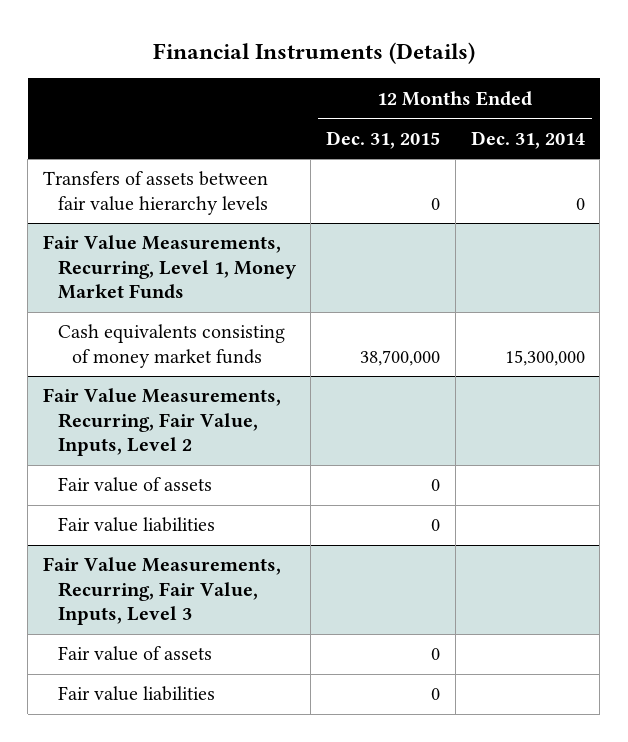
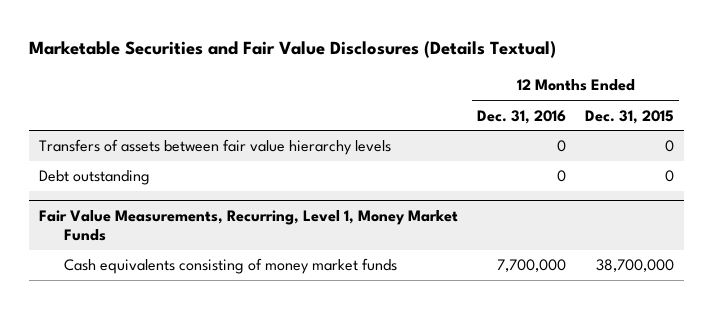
[152,41,475,64] Financial Instruments (Details) -> [29,40,557,58] Marketable Securities and Fair Value Disclosures (Details Textual)
[470,130,585,149] Dec. 31, 2014 -> none
none -> [477,109,567,124] Dec. 31, 2016
none -> [38,170,150,186] Debt outstanding
[42,388,281,456] Fair Value Measurements, Recurring, Fair Value, Inputs, Level 2 -> none
[57,477,212,493] Fair value of assets -> none
[57,517,215,533] Fair value liabilities -> none
[42,557,281,625] Fair Value Measurements, Recurring, Fair Value, Inputs, Level 3 -> none
[57,646,212,662] Fair value of assets -> none
[57,686,215,702] Fair value liabilities -> none

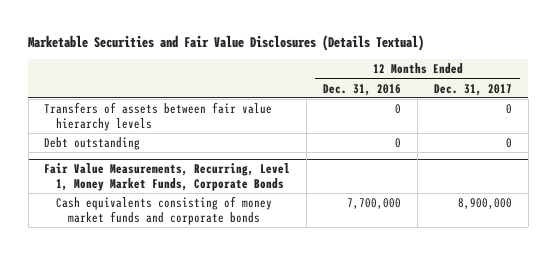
[585,109,675,124] Dec. 31, 2015 -> none
none -> [434,83,513,96] Dec. 31, 2017
[38,209,458,242] Fair Value Measurements, Recurring, Level 1, Money Market Funds -> [44,163,291,191] Fair Value Measurements, Recurring, Level 1, Money Market Funds, Corporate Bonds
[63,258,397,275] Cash equivalents consisting of money market funds -> [56,195,273,225] Cash equivalents consisting of money market funds and corporate bonds

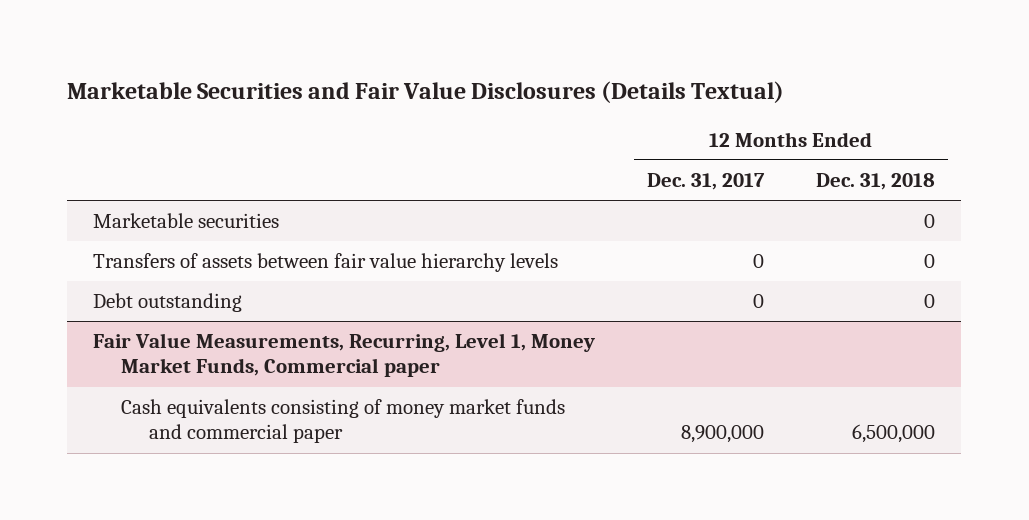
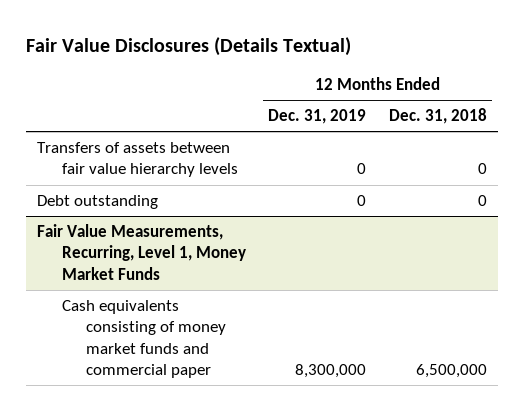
[67,81,785,104] Marketable Securities and Fair Value Disclosures (Details Textual) -> [25,36,351,56] Fair Value Disclosures (Details Textual)
[647,172,766,190] Dec. 31, 2017 -> none
none -> [268,109,367,125] Dec. 31, 2019
[93,213,280,229] Marketable securities -> none
[93,333,596,378] Fair Value Measurements, Recurring, Level 1, Money Market Funds, Commercial paper -> [37,224,246,280] Fair Value Measurements, Recurring, Level 1, Money Market Funds

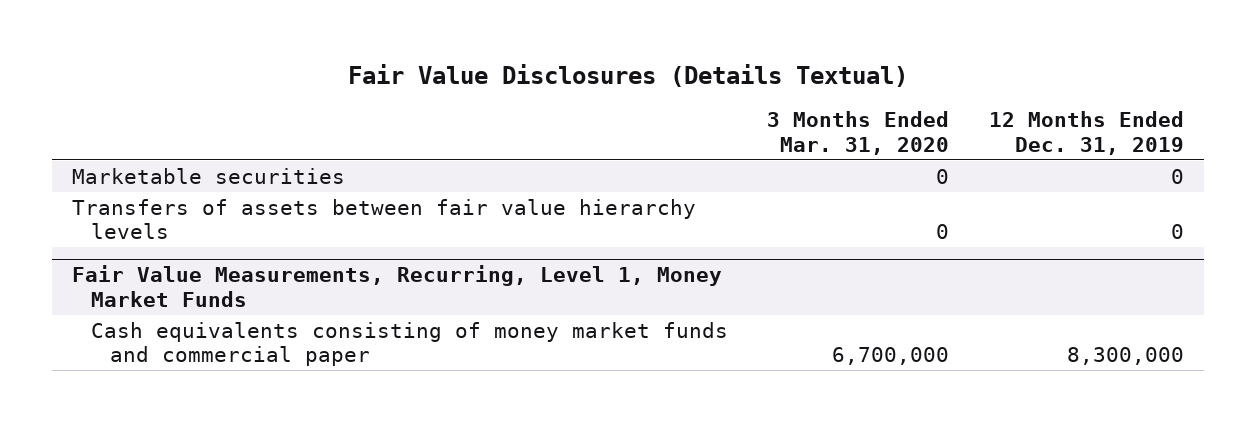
[388,108,487,125] Dec. 31, 2018 -> none
none -> [767,111,950,155] 3 Months Ended Mar. 31, 2020
none -> [71,167,345,184] Marketable securities
[37,195,159,210] Debt outstanding -> none

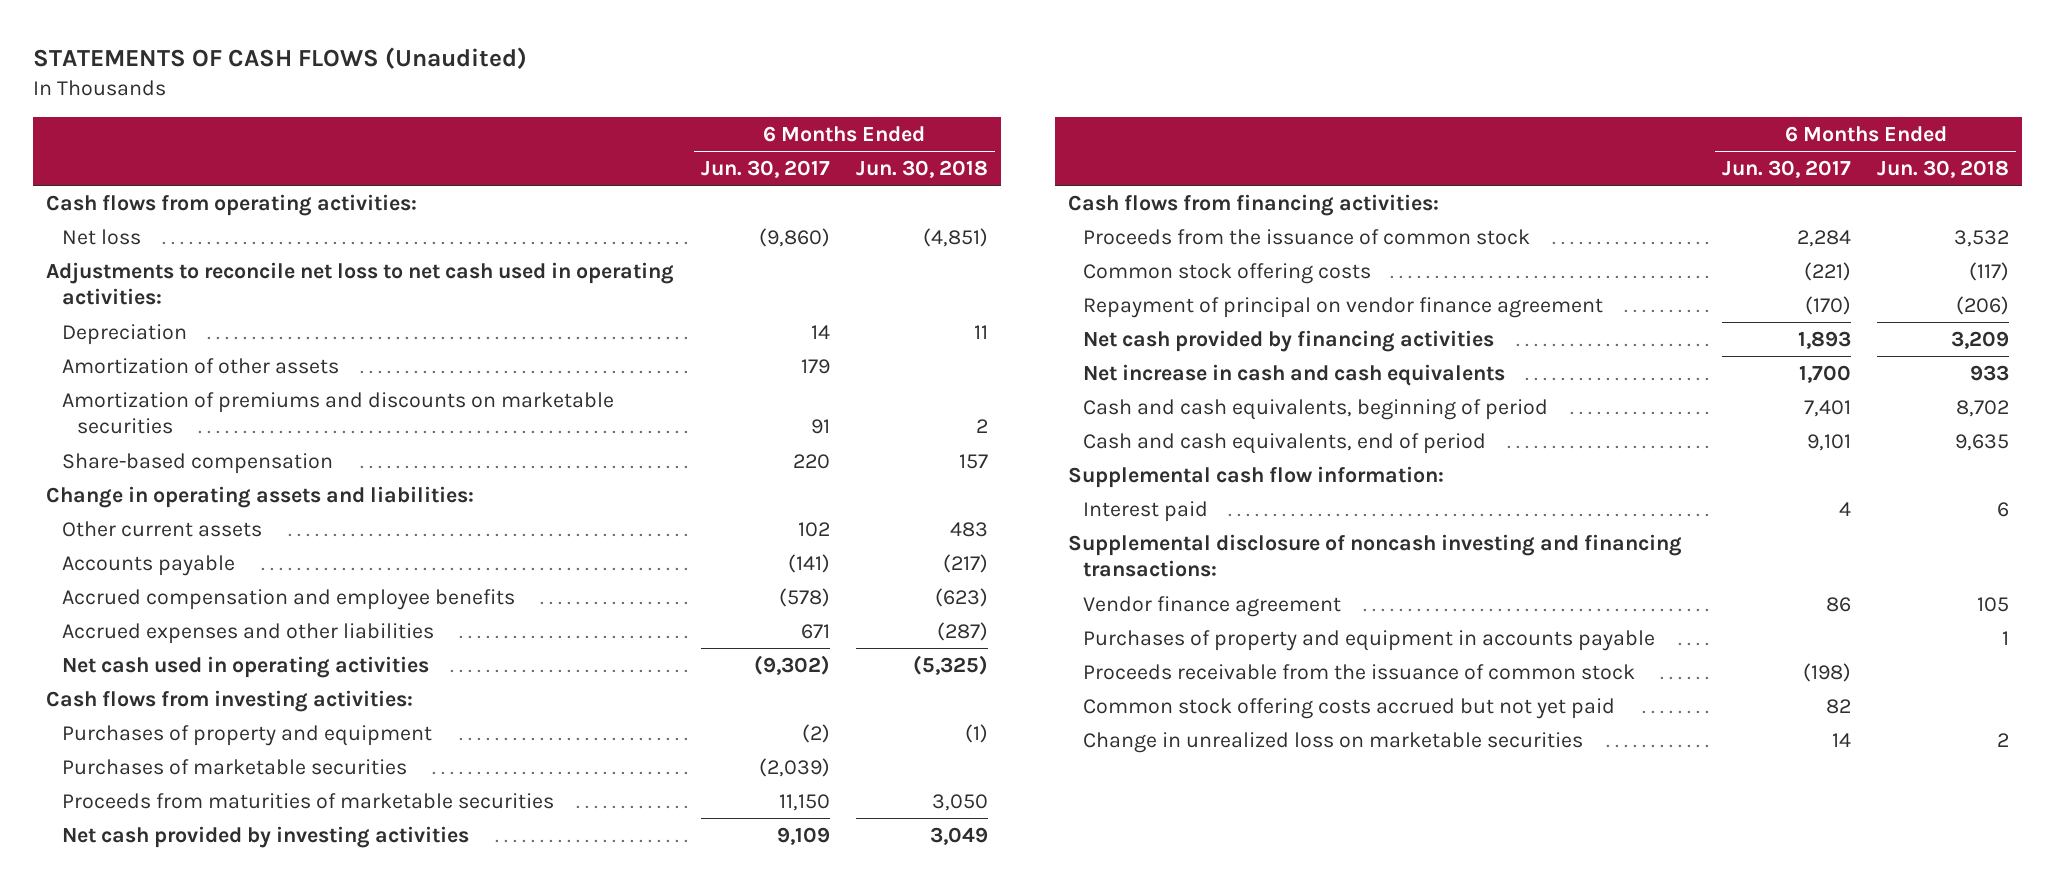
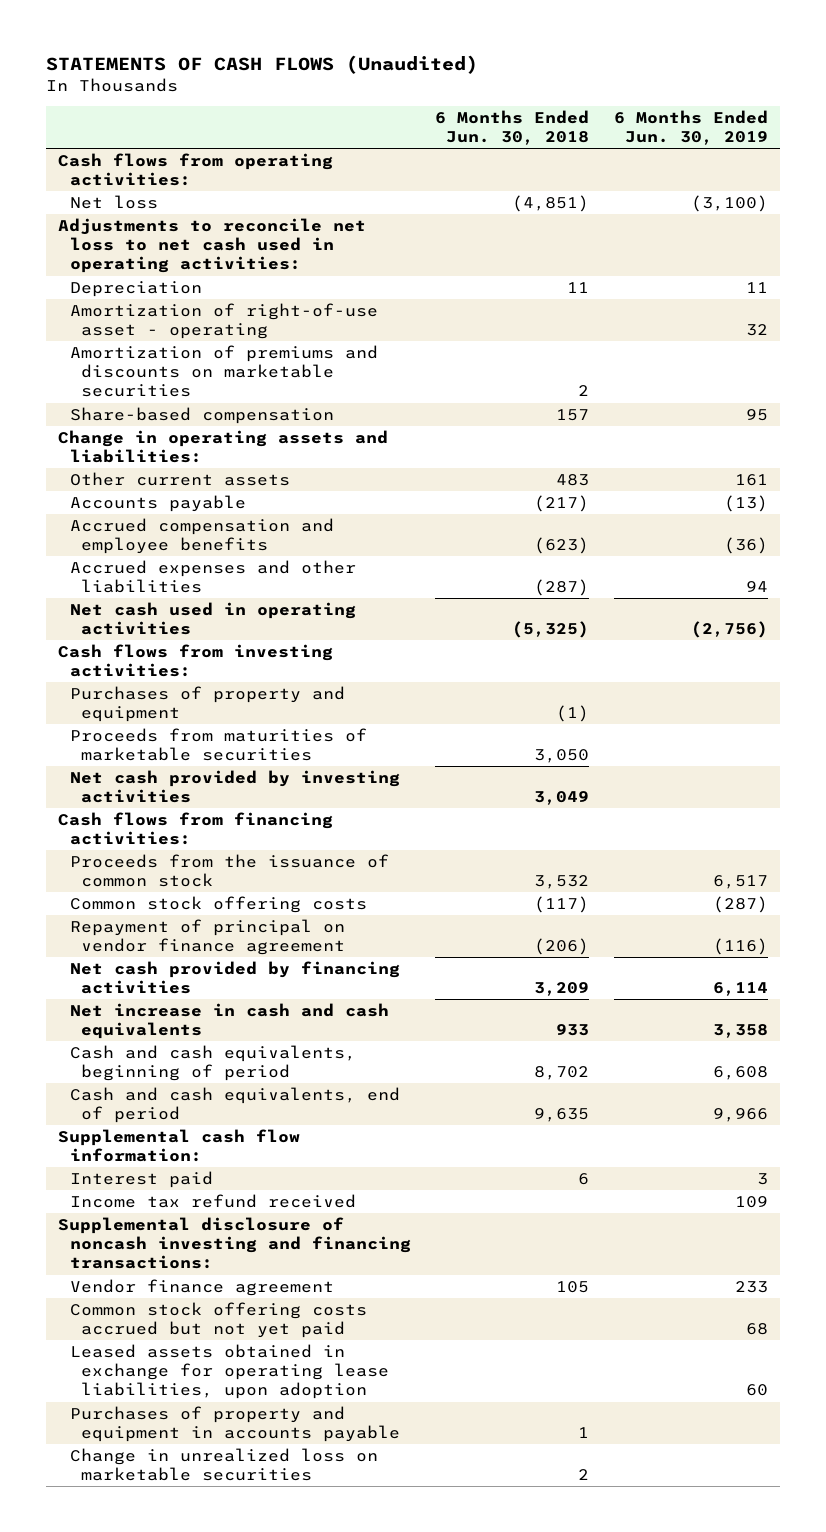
[700,159,830,178] Jun. 30, 2017 -> none
none -> [613,109,768,146] 6 Months Ended Jun. 30, 2019
[61,357,339,374] Amortization of other assets -> none
none -> [69,302,378,340] Amortization of right-of-use asset - operating
[61,758,407,775] Purchases of marketable securities -> none
none -> [69,1193,356,1208] Income tax refund received
[1083,663,1636,680] Proceeds receivable from the issuance of common stock -> none
none -> [69,1343,390,1400] Leased assets obtained in exchange for operating lease liabilities, upon adoption
[1083,629,1656,651] Purchases of property and equipment in accounts payable -> [69,1405,401,1443] Purchases of property and equipment in accounts payable

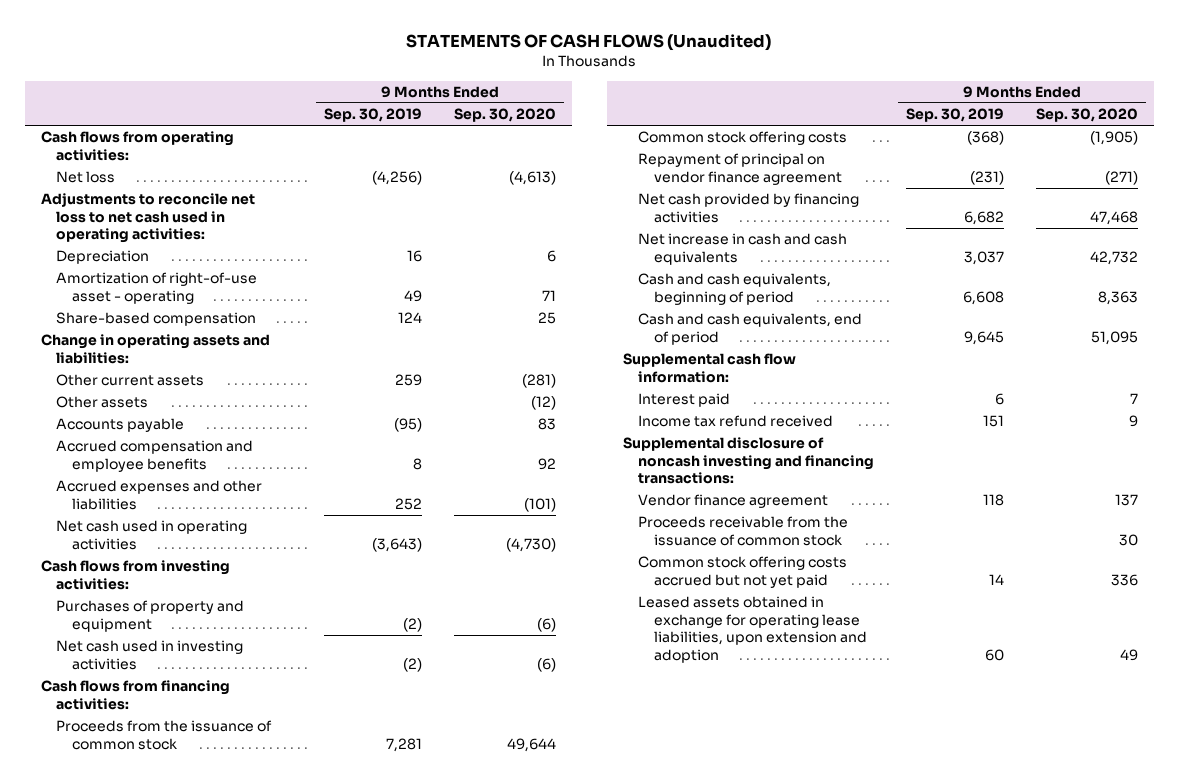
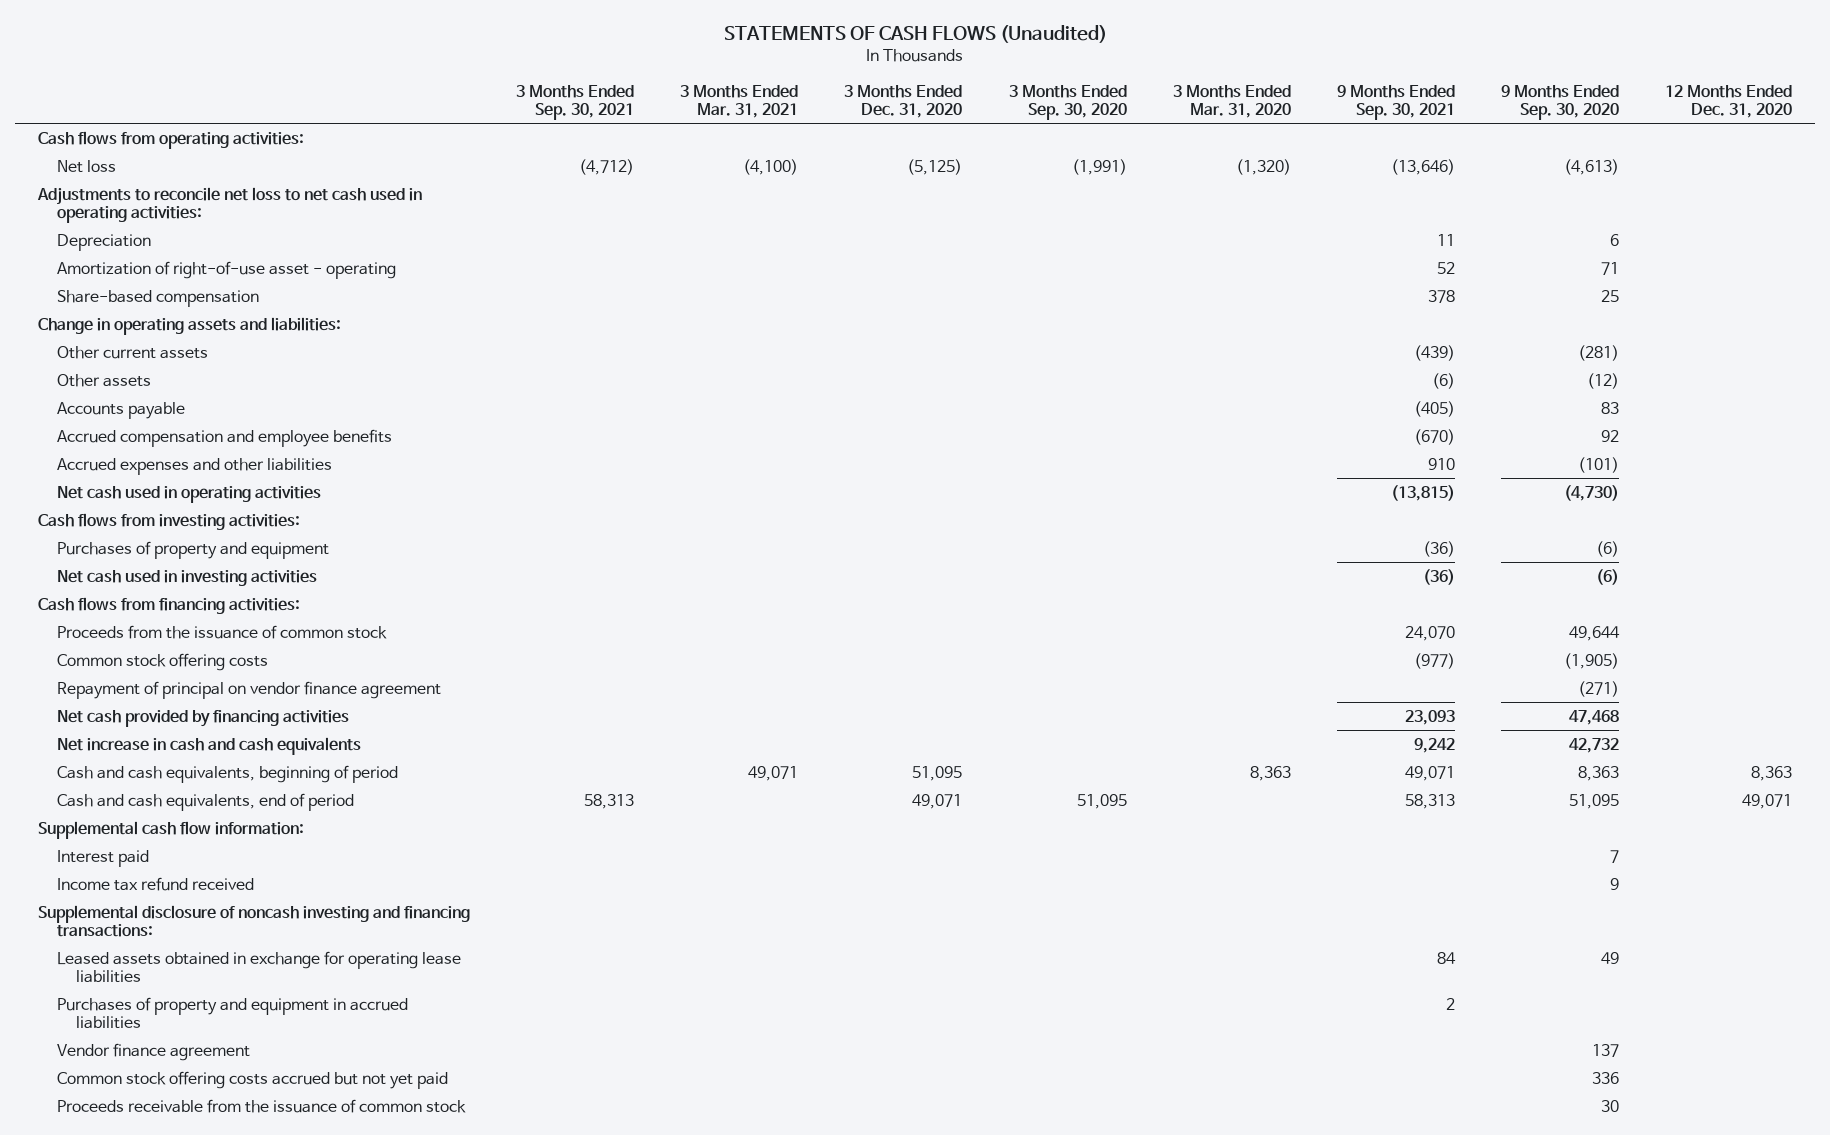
[324,108,423,123] Sep. 30, 2019 -> none
none -> [516,84,635,121] 3 Months Ended Sep. 30, 2021
none -> [680,84,799,119] 3 Months Ended Mar. 31, 2021
none -> [844,84,963,119] 3 Months Ended Dec. 31, 2020
none -> [1008,84,1127,121] 3 Months Ended Sep. 30, 2020
none -> [1172,84,1291,119] 3 Months Ended Mar. 31, 2020
none -> [1336,84,1455,121] 9 Months Ended Sep. 30, 2021
none -> [1665,84,1793,119] 12 Months Ended Dec. 31, 2020
none -> [56,950,461,984] Leased assets obtained in exchange for operating lease liabilities
none -> [56,996,408,1030] Purchases of property and equipment in accrued liabilities
[638,596,867,663] Leased assets obtained in exchange for operating lease liabilities, upon extension and adoption -> none
[638,516,849,546] Proceeds receivable from the issuance of common stock -> [56,1098,466,1113] Proceeds receivable from the issuance of common stock

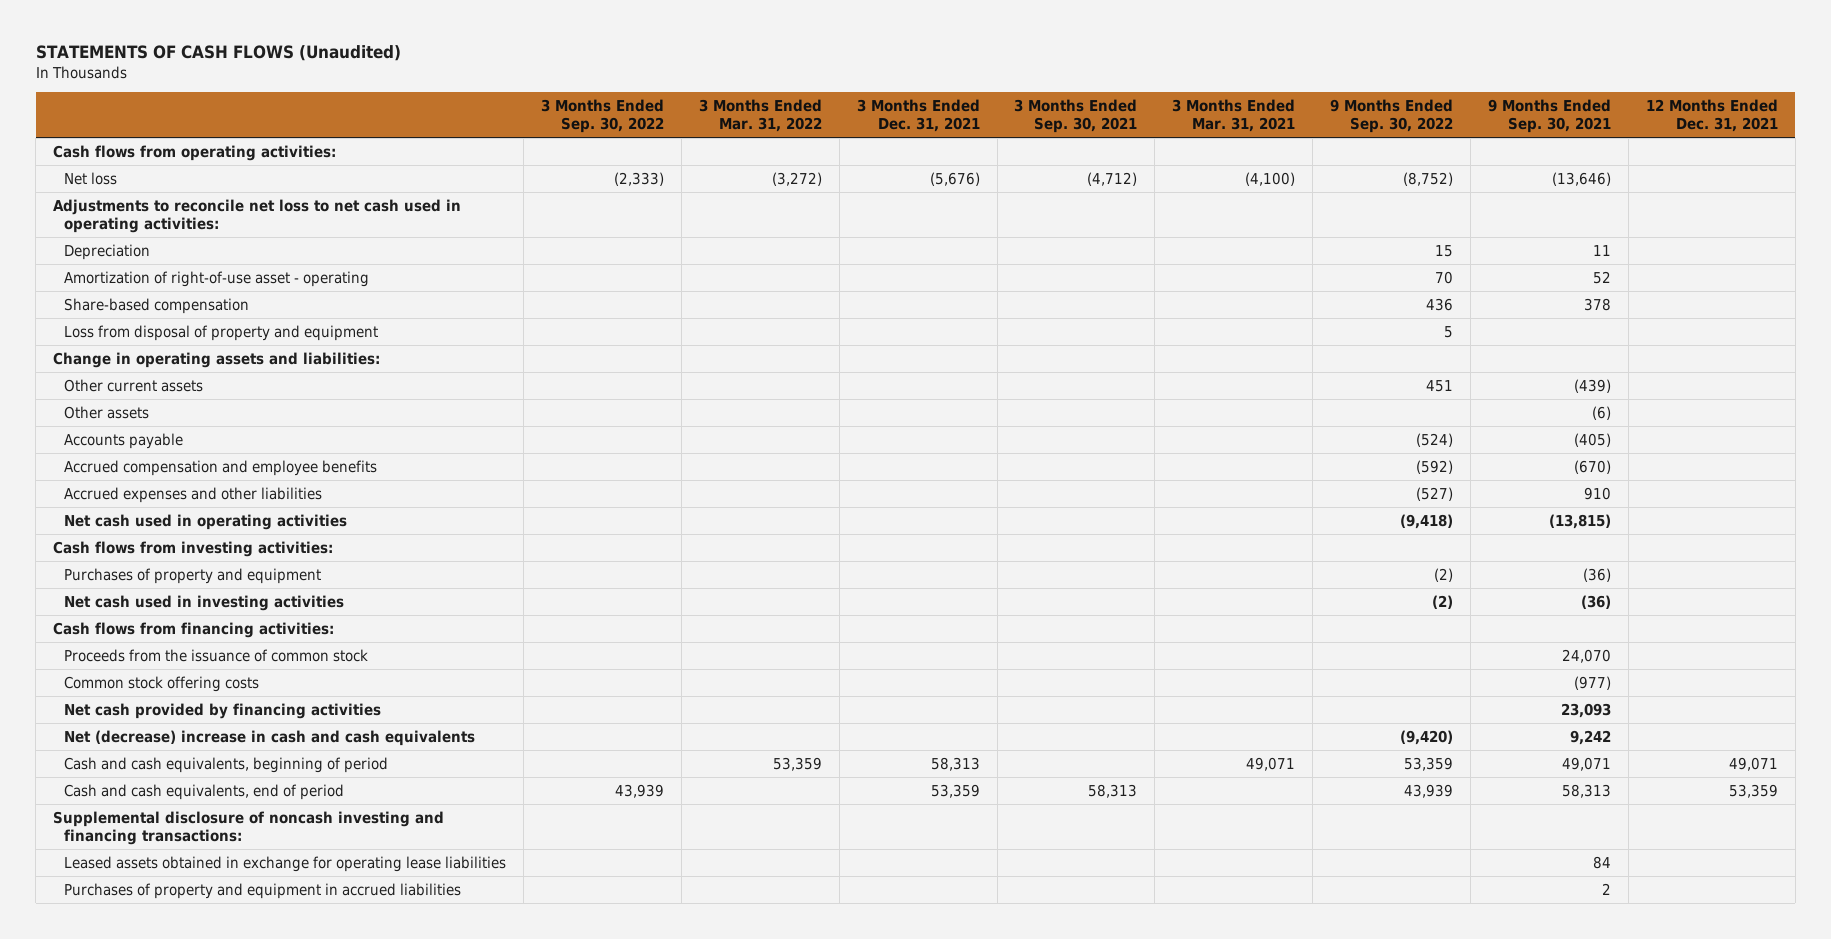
[844,84,963,119] 3 Months Ended Dec. 31, 2020 -> none
[1008,84,1127,121] 3 Months Ended Sep. 30, 2020 -> none
[1172,84,1291,119] 3 Months Ended Mar. 31, 2020 -> none
[1501,84,1620,121] 9 Months Ended Sep. 30, 2020 -> none
[1665,84,1793,119] 12 Months Ended Dec. 31, 2020 -> none
none -> [540,98,664,133] 3 Months Ended Sep. 30, 2022
none -> [698,98,822,132] 3 Months Ended Mar. 31, 2022
none -> [856,98,980,132] 3 Months Ended Dec. 31, 2021
none -> [1330,98,1454,133] 9 Months Ended Sep. 30, 2022
none -> [1645,98,1778,132] 12 Months Ended Dec. 31, 2021
none -> [63,324,378,341] Loss from disposal of property and equipment
[56,680,441,699] Repayment of principal on vendor finance agreement -> none
[56,736,361,755] Net increase in cash and cash equivalents -> [63,729,475,746] Net (decrease) increase in cash and cash equivalents
[37,820,304,839] Supplemental cash flow information: -> none
[56,849,149,867] Interest paid -> none
[56,876,254,891] Income tax refund received -> none
[56,1042,250,1061] Vendor finance agreement -> none
[56,1070,448,1089] Common stock offering costs accrued but not yet paid -> none
[56,1098,466,1113] Proceeds receivable from the issuance of common stock -> none

